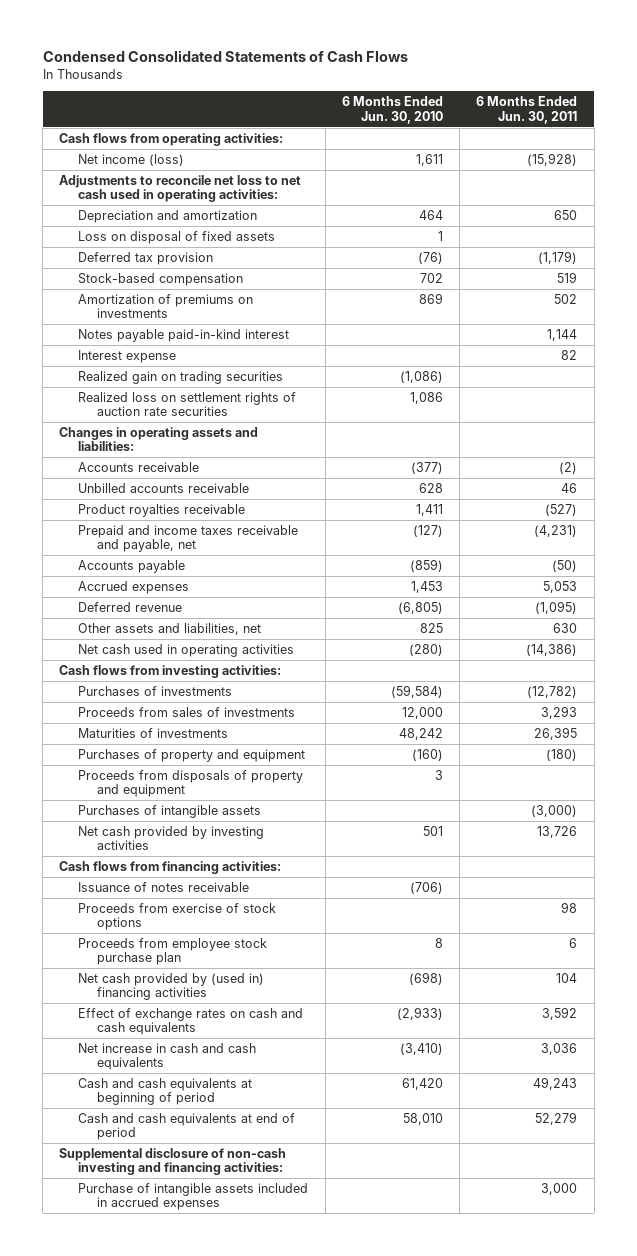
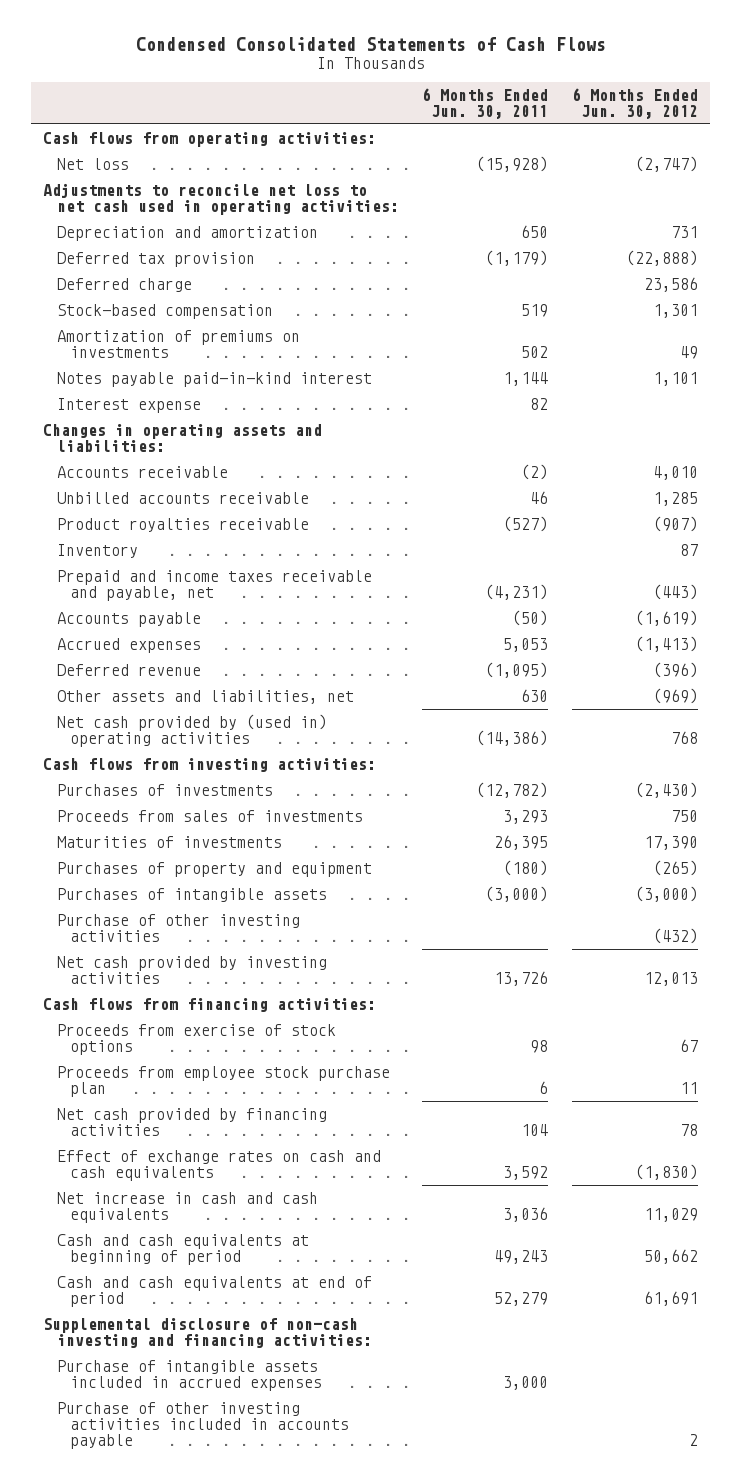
[341,96,443,124] 6 Months Ended Jun. 30, 2010 -> none
none -> [572,88,699,119] 6 Months Ended Jun. 30, 2012
[78,153,185,166] Net income (loss) -> [56,157,129,170] Net loss
[78,230,276,244] Loss on disposal of fixed assets -> none
none -> [56,277,192,292] Deferred charge
[78,370,284,384] Realized gain on trading securities -> none
[78,391,297,417] Realized loss on settlement rights of auction rate securities -> none
none -> [56,543,138,558] Inventory
[78,643,295,657] Net cash used in operating activities -> [56,713,327,747] Net cash provided by (used in) operating activities
[78,769,304,798] Proceeds from disposals of property and equipment -> none
none -> [56,913,300,942] Purchase of other investing activities
[78,881,250,892] Issuance of notes receivable -> none
[78,972,265,1001] Net cash provided by (used in) financing activities -> [56,1107,327,1136] Net cash provided by financing activities
none -> [56,1401,350,1449] Purchase of other investing activities included in accounts payable

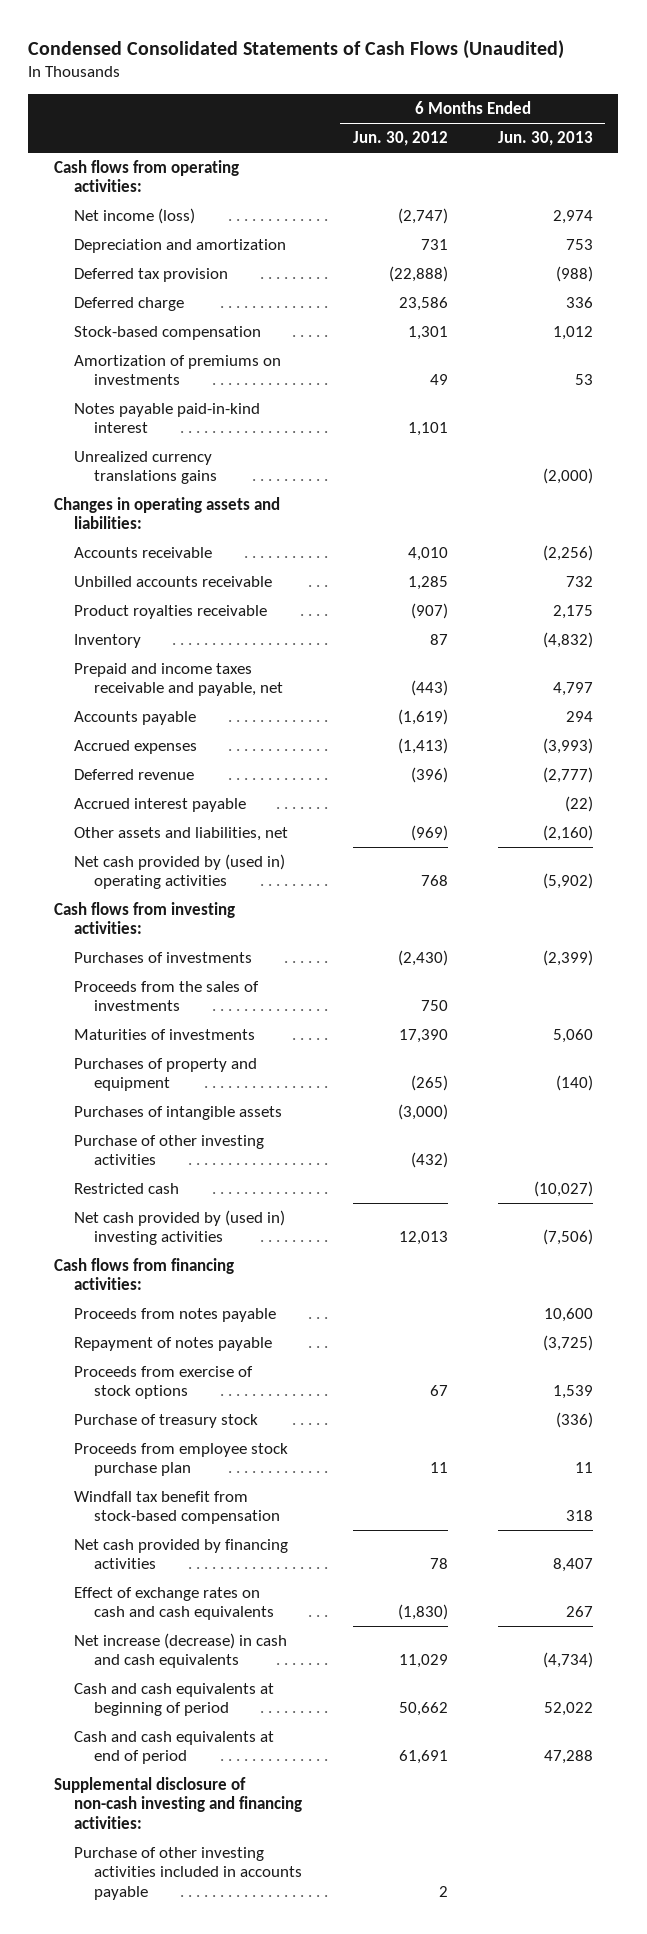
[135,37,606,52] Condensed Consolidated Statements of Cash Flows -> [28,39,565,59] Condensed Consolidated Statements of Cash Flows (Unaudited)
[422,88,549,119] 6 Months Ended Jun. 30, 2011 -> none
none -> [497,131,593,147] Jun. 30, 2013
[43,182,399,215] Adjustments to reconcile net loss to net cash used in operating activities: -> none
[56,157,129,170] Net loss -> [73,207,195,224] Net income (loss)
[56,397,201,413] Interest expense -> none
none -> [73,450,218,485] Unrealized currency translations gains
none -> [73,797,246,812] Accrued interest payable
[56,809,363,822] Proceeds from sales of investments -> [73,980,259,1012] Proceeds from the sales of investments
none -> [73,1182,179,1194] Restricted cash
[56,955,327,984] Net cash provided by investing activities -> [73,1209,285,1246] Net cash provided by (used in) investing activities
none -> [73,1307,276,1322] Proceeds from notes payable
none -> [73,1336,272,1351] Repayment of notes payable
none -> [73,1413,258,1428] Purchase of treasury stock
none -> [73,1490,281,1525] Windfall tax benefit from stock-based compensation
[56,1191,318,1223] Net increase in cash and cash equivalents -> [73,1632,287,1669] Net increase (decrease) in cash and cash equivalents
[56,1359,323,1391] Purchase of intangible assets included in accrued expenses -> none

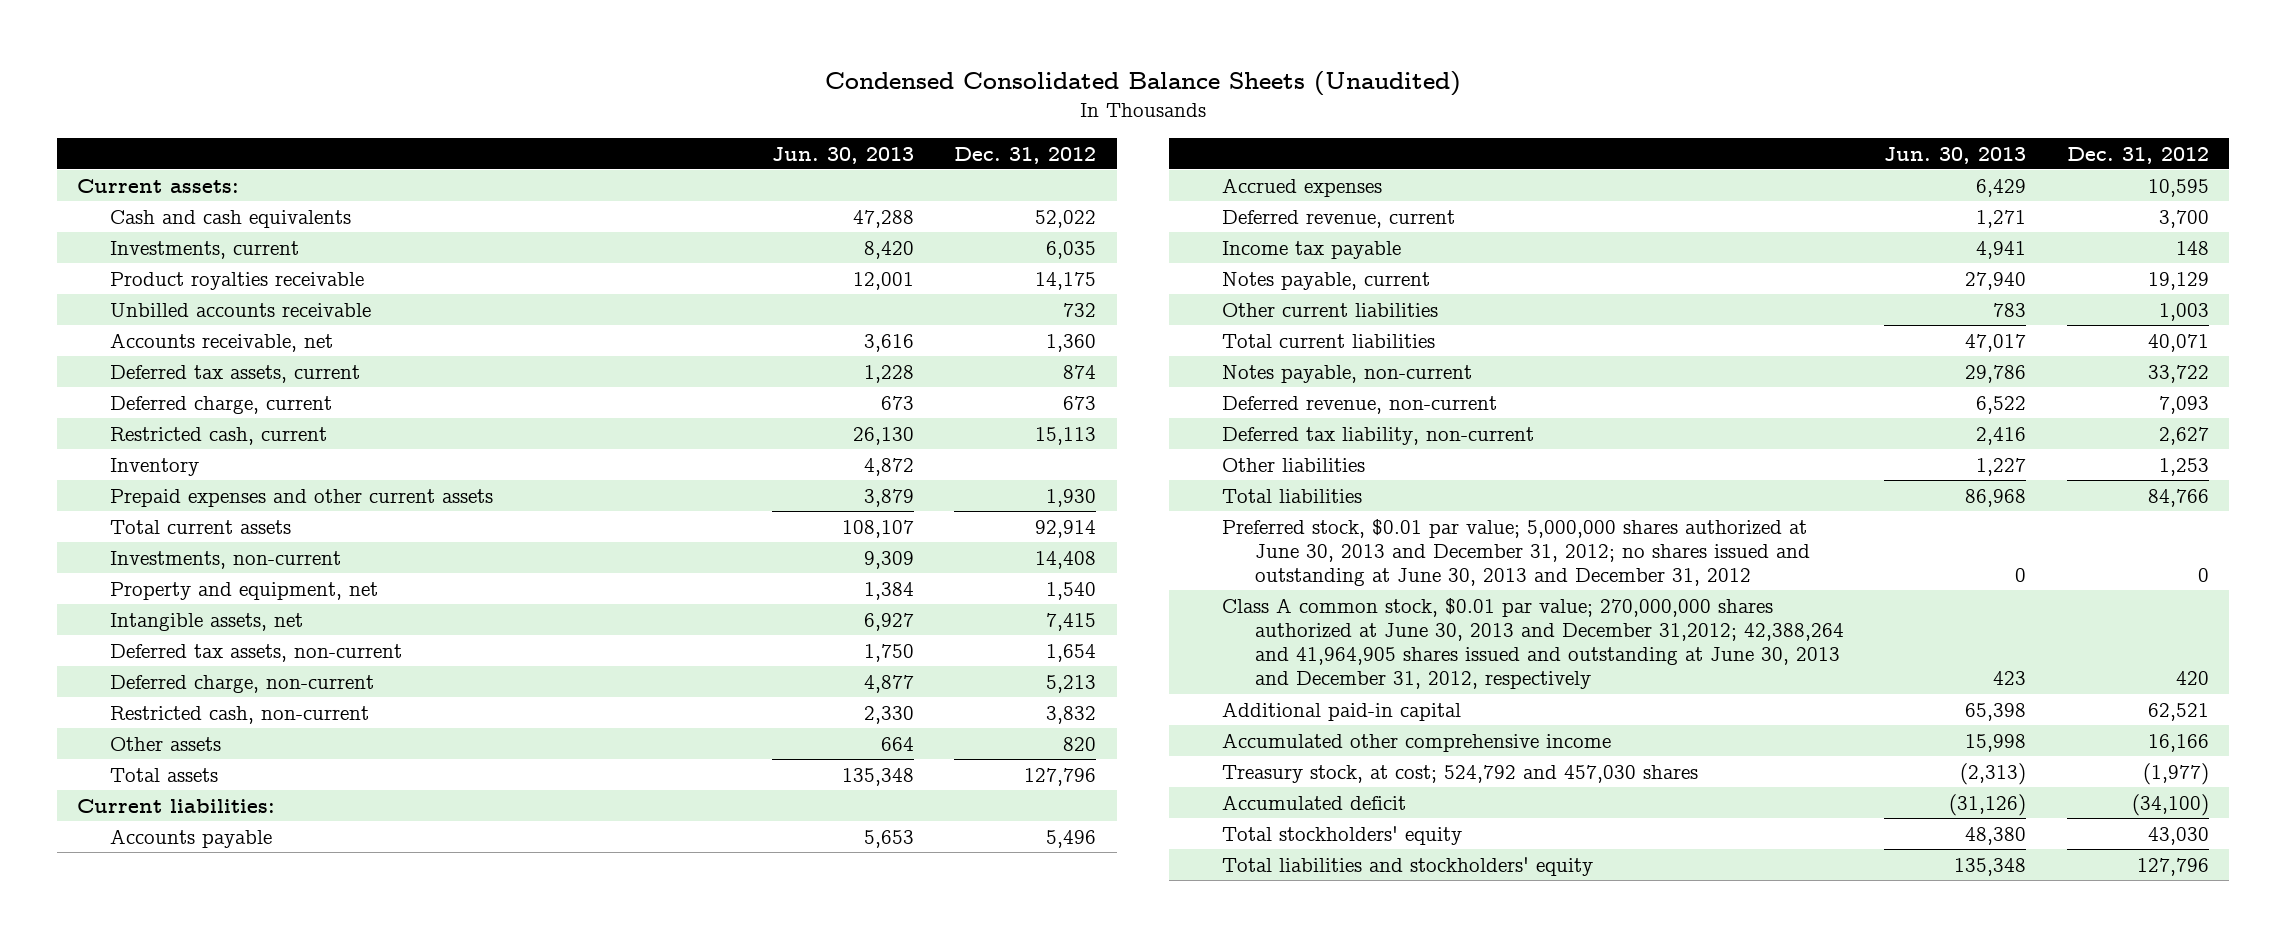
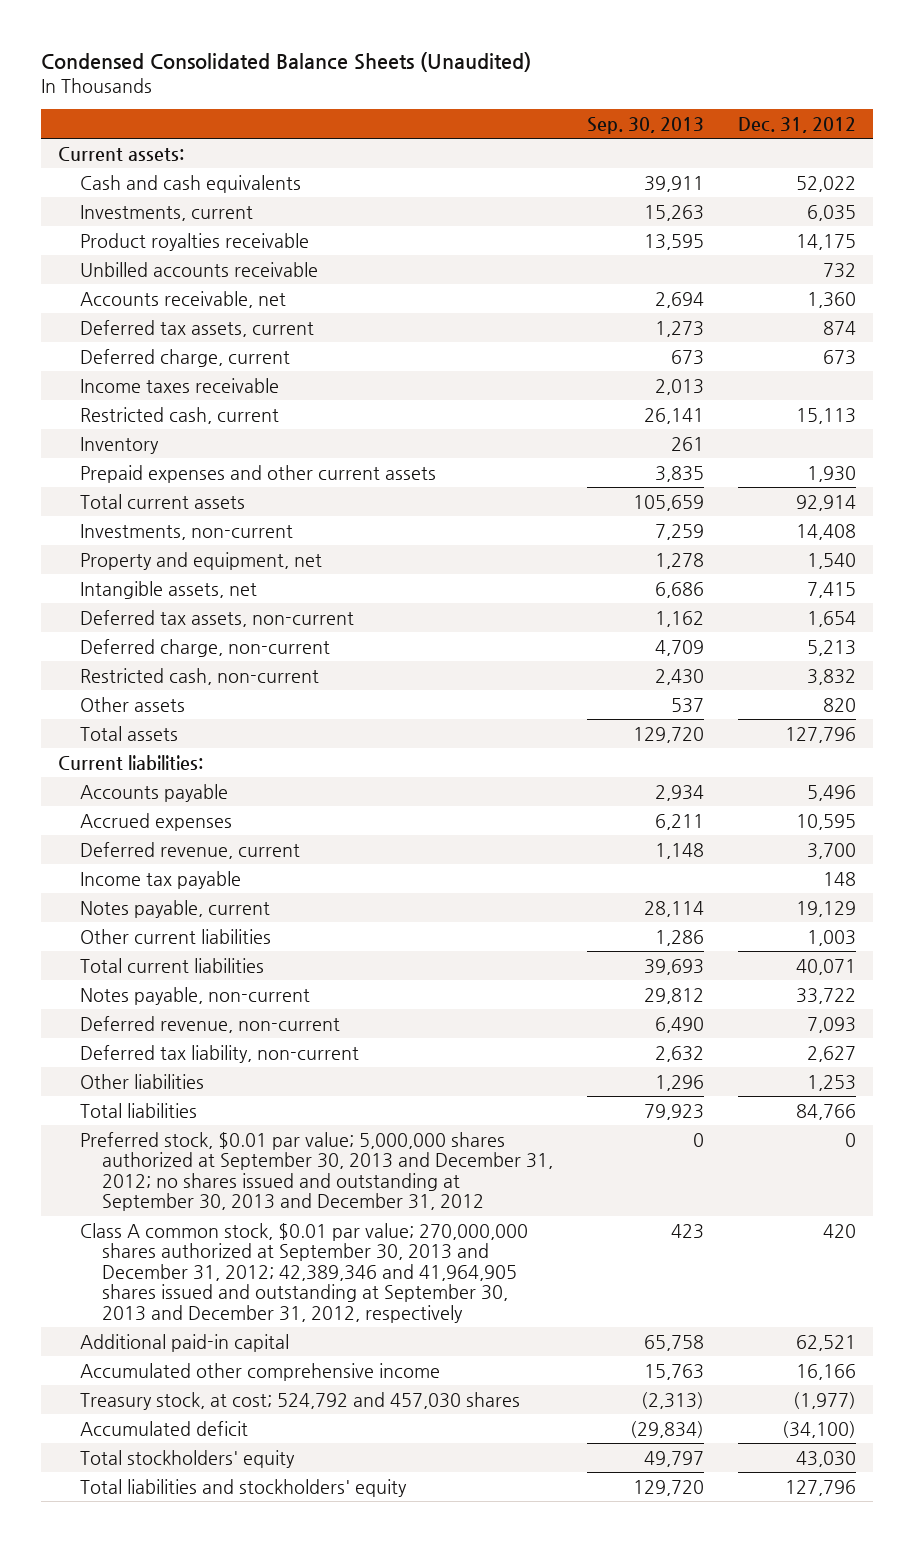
[772,146,915,164] Jun. 30, 2013 -> none
none -> [587,116,705,134] Sep. 30, 2013
none -> [80,377,280,393] Income taxes receivable
[1221,518,1811,587] Preferred stock, $0.01 par value; 5,000,000 shares authorized at June 30, 2013 and December 31, 2012; no shares issued and outstanding at June 30, 2013 and December 31, 2012 -> [80,1131,554,1212] Preferred stock, $0.01 par value; 5,000,000 shares authorized at September 30, 2013 and December 31, 2012; no shares issued and outstanding at September 30, 2013 and December 31, 2012
[1221,597,1845,690] Class A common stock, $0.01 par value; 270,000,000 shares authorized at June 30, 2013 and December 31,2012; 42,388,264 and 41,964,905 shares issued and outstanding at June 30, 2013 and December 31, 2012, respectively -> [80,1222,529,1323] Class A common stock, $0.01 par value; 270,000,000 shares authorized at September 30, 2013 and December 31, 2012; 42,389,346 and 41,964,905 shares issued and outstanding at September 30, 2013 and December 31, 2012, respectively

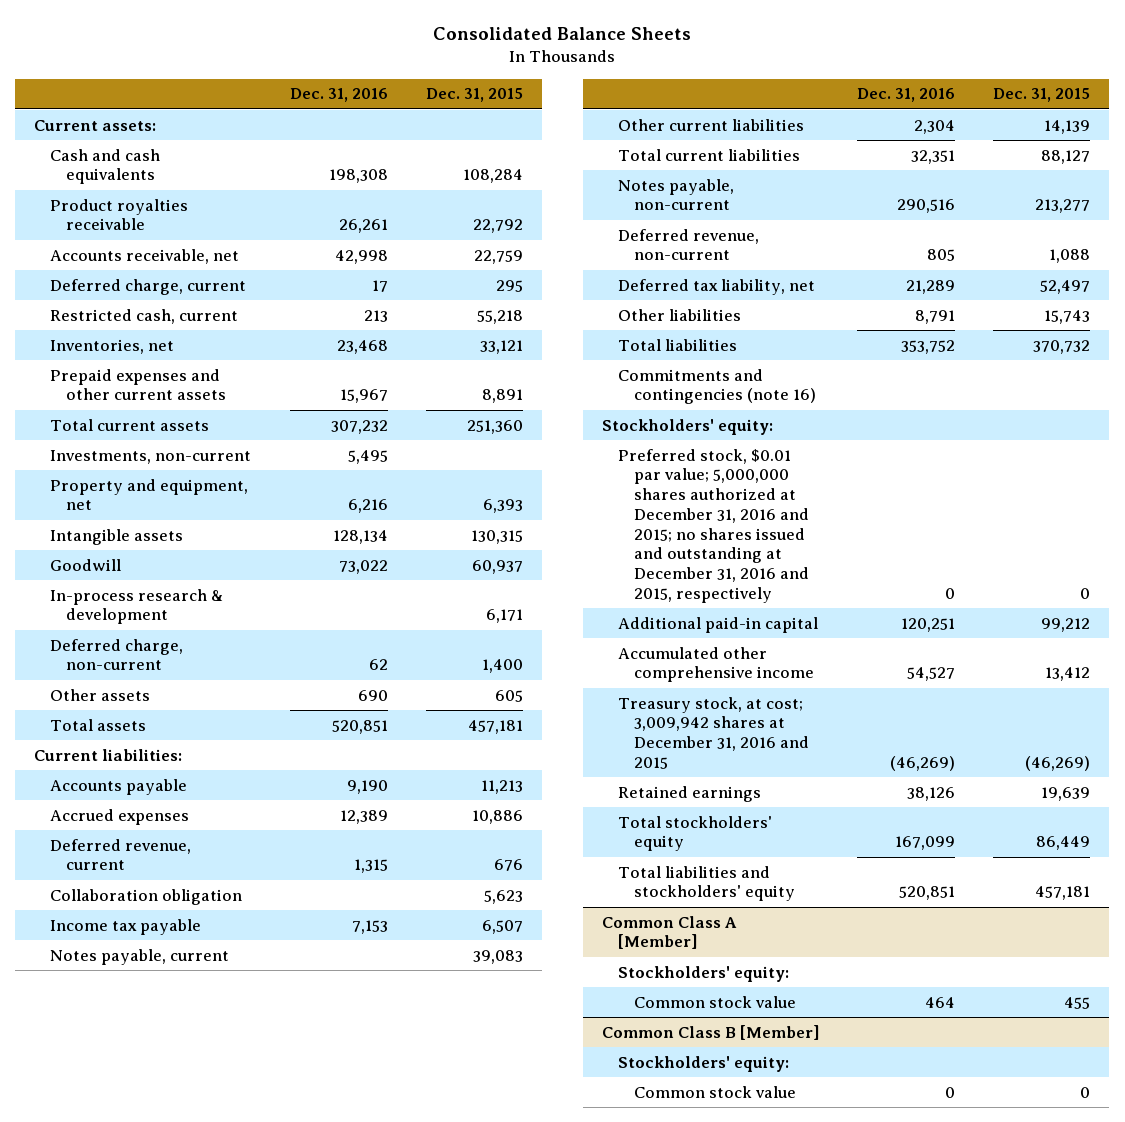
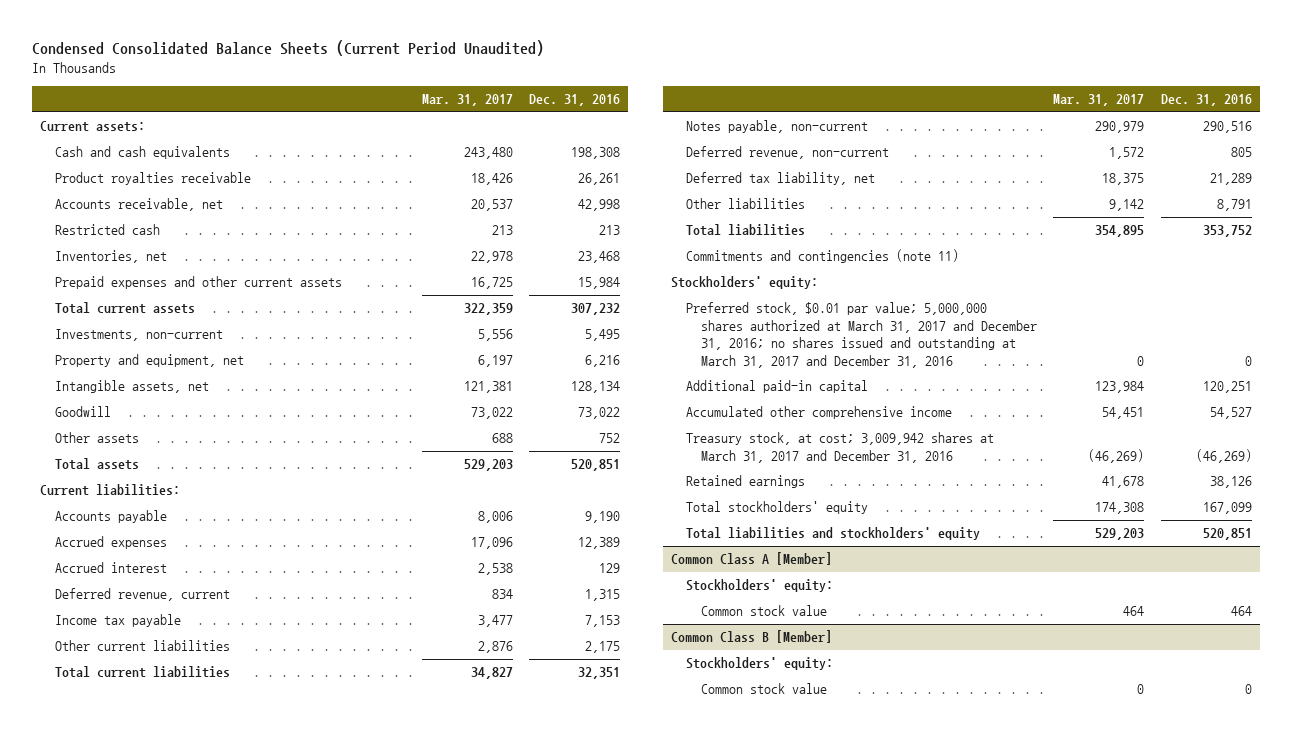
[433,27,692,41] Consolidated Balance Sheets -> [31,40,544,57] Condensed Consolidated Balance Sheets (Current Period Unaudited)
[425,88,523,103] Dec. 31, 2015 -> none
none -> [421,94,513,107] Mar. 31, 2017
[50,278,247,295] Deferred charge, current -> none
[50,308,239,324] Restricted cash, current -> [54,224,160,236] Restricted cash
[340,389,389,404] 15,967 -> [578,277,621,290] 15,984
[50,528,184,545] Intangible assets -> [54,380,209,394] Intangible assets, net
[50,588,225,625] In-process research & development -> none
[50,638,184,671] Deferred charge, non-current -> none
[358,689,389,701] 690 -> [599,433,621,444] 752
none -> [54,562,167,574] Accrued interest
[50,888,243,905] Collaboration obligation -> none
[50,948,230,965] Notes payable, current -> none
[914,119,956,134] 2,304 -> [585,641,621,654] 2,175
[617,368,816,405] Commitments and contingencies (note 16) -> [686,249,960,264] Commitments and contingencies (note 11)
[617,448,809,603] Preferred stock, $0.01 par value; 5,000,000 shares authorized at December 31, 2016 and 2015; no shares issued and outstanding at December 31, 2016 and 2015, respectively -> [686,302,1038,368] Preferred stock, $0.01 par value; 5,000,000 shares authorized at March 31, 2017 and December 31, 2016; no shares issued and outstanding at March 31, 2017 and December 31, 2016
[617,696,809,769] Treasury stock, at cost; 3,009,942 shares at December 31, 2016 and 2015 -> [686,432,995,463] Treasury stock, at cost; 3,009,942 shares at March 31, 2017 and December 31, 2016

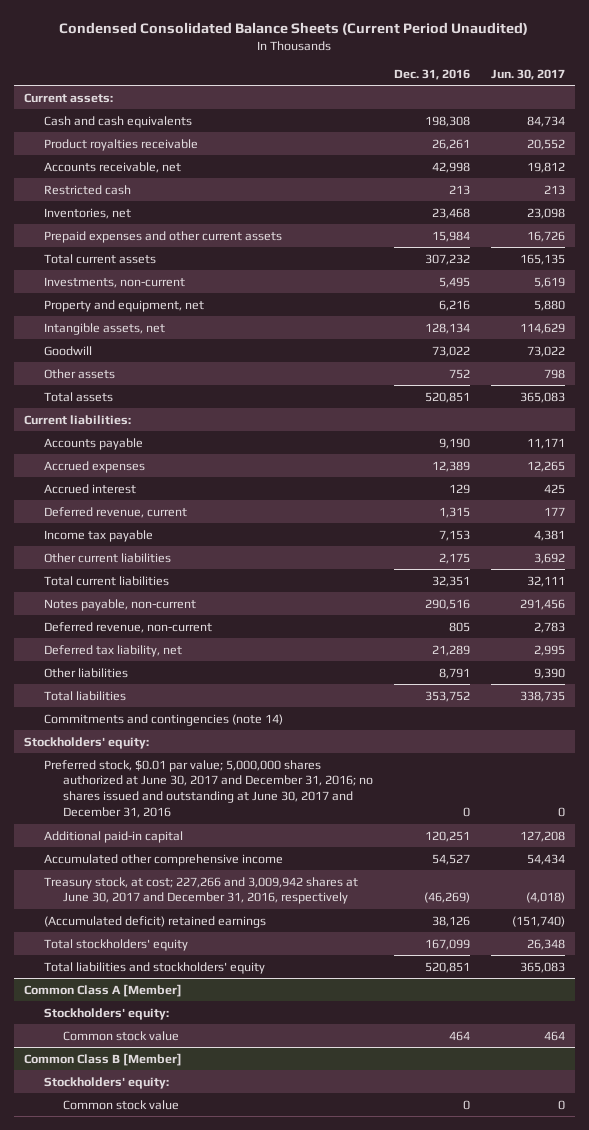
[421,94,513,107] Mar. 31, 2017 -> none
none -> [490,69,565,81] Jun. 30, 2017
[686,249,960,264] Commitments and contingencies (note 11) -> [43,713,283,726] Commitments and contingencies (note 14)
[686,302,1038,368] Preferred stock, $0.01 par value; 5,000,000 shares authorized at March 31, 2017 and December 31, 2016; no shares issued and outstanding at March 31, 2017 and December 31, 2016 -> [43,759,374,819] Preferred stock, $0.01 par value; 5,000,000 shares authorized at June 30, 2017 and December 31, 2016; no shares issued and outstanding at June 30, 2017 and December 31, 2016
[686,432,995,463] Treasury stock, at cost; 3,009,942 shares at March 31, 2017 and December 31, 2016 -> [43,876,358,905] Treasury stock, at cost; 227,266 and 3,009,942 shares at June 30, 2017 and December 31, 2016, respectively
[686,475,806,489] Retained earnings -> [43,915,266,928] (Accumulated deficit) retained earnings

